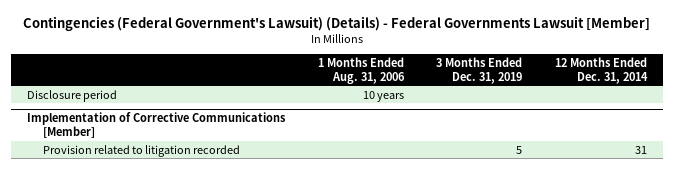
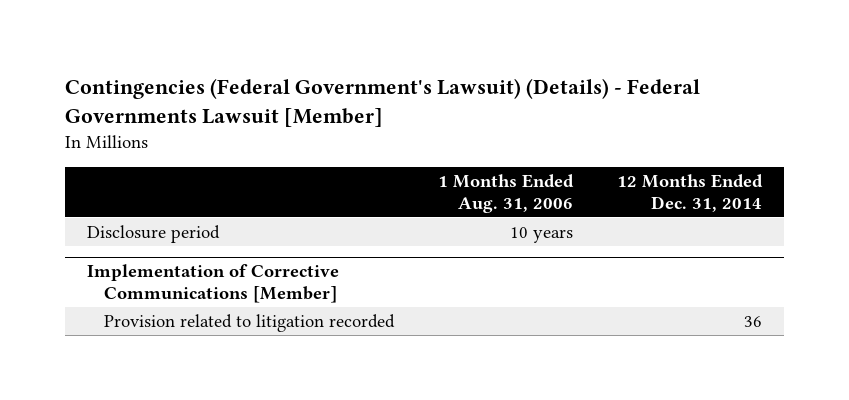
[436,57,523,84] 3 Months Ended Dec. 31, 2019 -> none
[634,145,647,154] 31 -> [744,316,763,328] 36

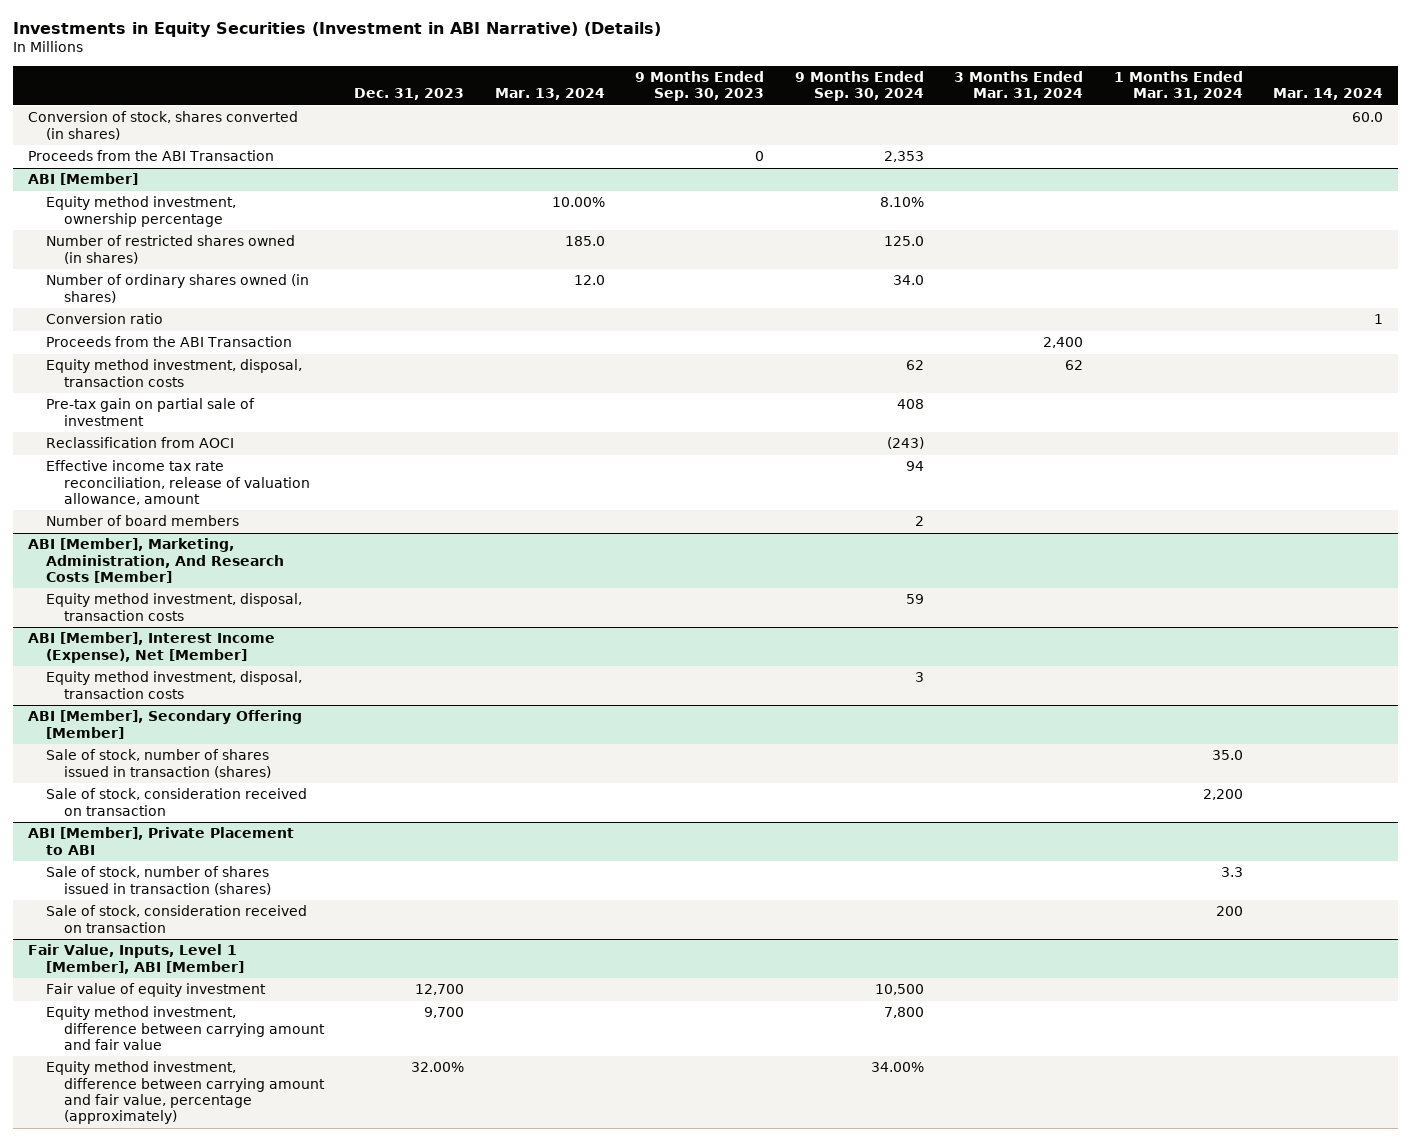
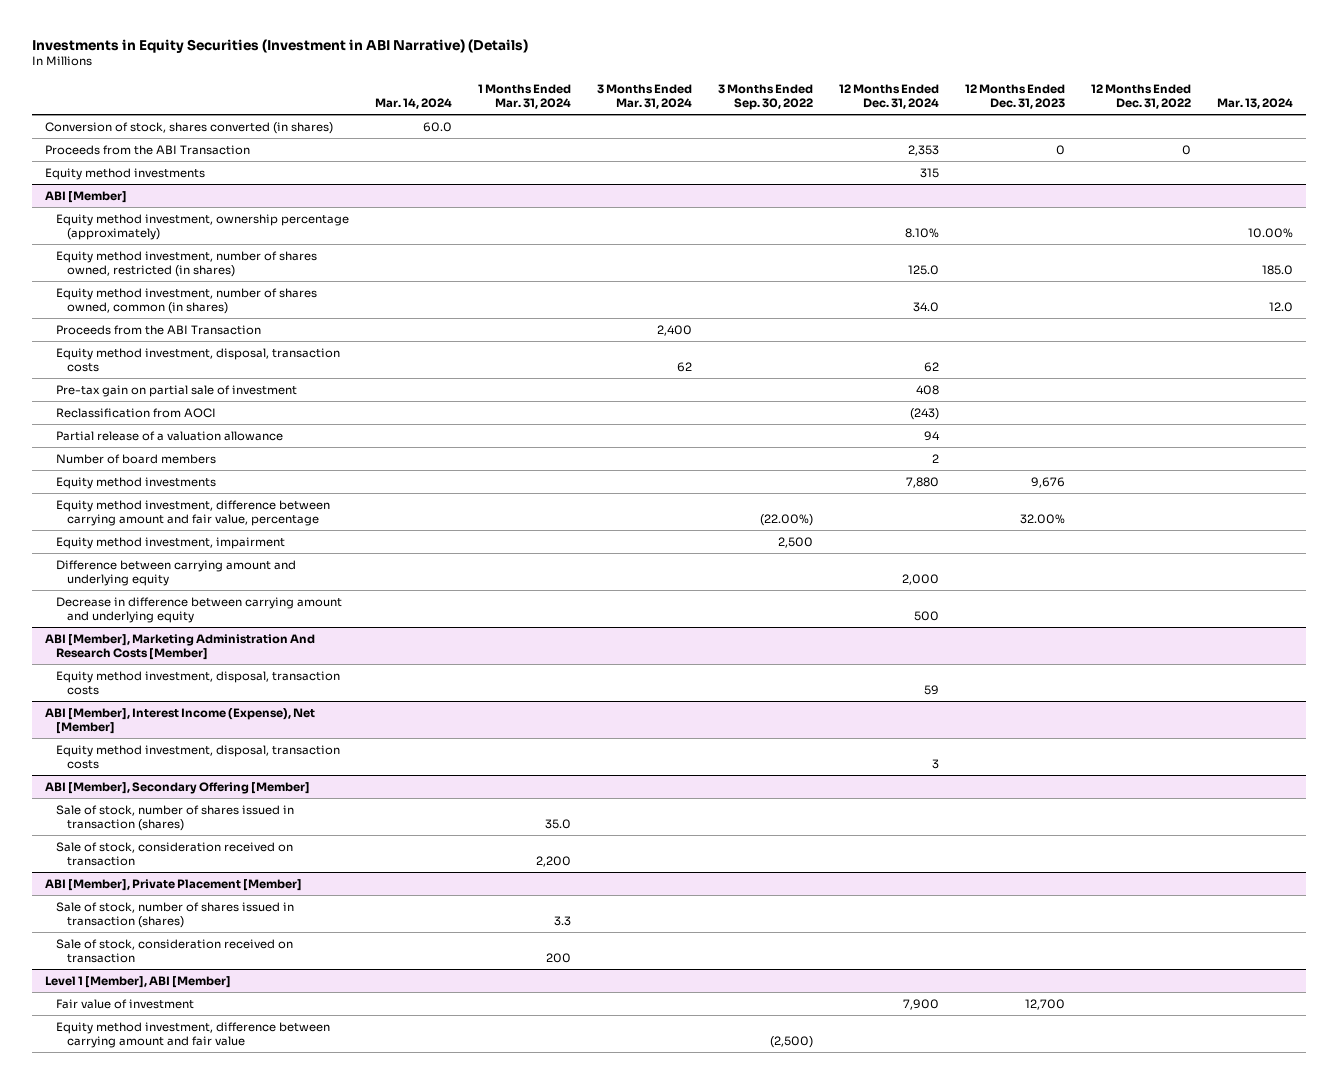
[354,88,465,101] Dec. 31, 2023 -> none
[635,70,765,102] 9 Months Ended Sep. 30, 2023 -> none
[794,70,924,102] 9 Months Ended Sep. 30, 2024 -> none
none -> [717,83,813,110] 3 Months Ended Sep. 30, 2022
none -> [838,83,939,109] 12 Months Ended Dec. 31, 2024
none -> [964,83,1065,109] 12 Months Ended Dec. 31, 2023
none -> [1090,83,1191,109] 12 Months Ended Dec. 31, 2022
none -> [44,167,205,180] Equity method investments
[45,313,163,325] Conversion ratio -> none
[45,196,236,227] Equity method investment, ownership percentage -> [56,213,350,241] Equity method investment, ownership percentage (approximately)
[45,235,295,264] Number of restricted shares owned (in shares) -> [56,250,318,278] Equity method investment, number of shares owned, restricted (in shares)
[45,274,309,303] Number of ordinary shares owned (in shares) -> [56,287,318,315] Equity method investment, number of shares owned, common (in shares)
[45,460,310,506] Effective income tax rate reconciliation, release of valuation allowance, amount -> [56,430,284,441] Partial release of a valuation allowance
none -> [56,476,217,489] Equity method investments
none -> [56,499,331,527] Equity method investment, difference between carrying amount and fair value, percentage
none -> [56,536,286,549] Equity method investment, impairment
none -> [56,559,297,587] Difference between carrying amount and underlying equity
none -> [56,596,343,624] Decrease in difference between carrying amount and underlying equity
[27,538,284,584] ABI [Member], Marketing, Administration, And Research Costs [Member] -> [44,633,315,661] ABI [Member], Marketing Administration And Research Costs [Member]
[27,827,294,855] ABI [Member], Private Placement to ABI -> [44,878,302,891] ABI [Member], Private Placement [Member]
[27,944,244,974] Fair Value, Inputs, Level 1 [Member], ABI [Member] -> [44,975,231,988] Level 1 [Member], ABI [Member]
[45,983,266,998] Fair value of equity investment -> [56,998,195,1009] Fair value of investment
[45,1061,325,1125] Equity method investment, difference between carrying amount and fair value, percentage (approximately) -> none

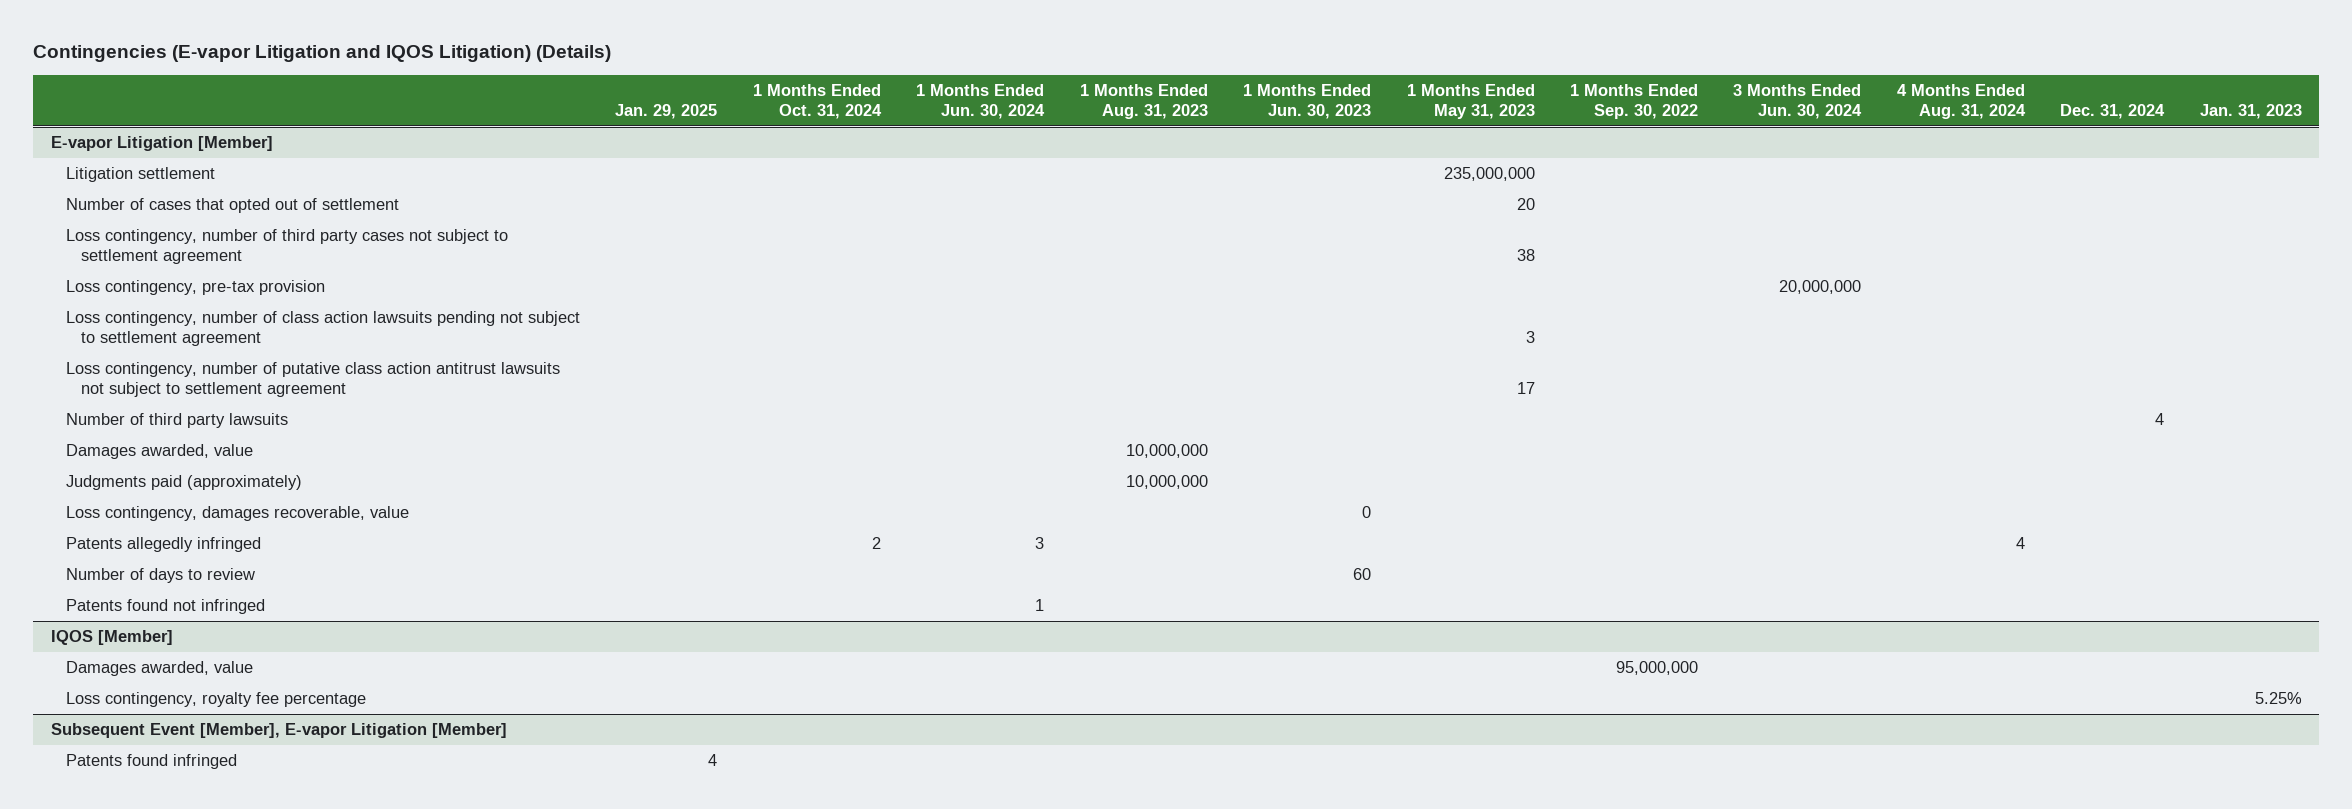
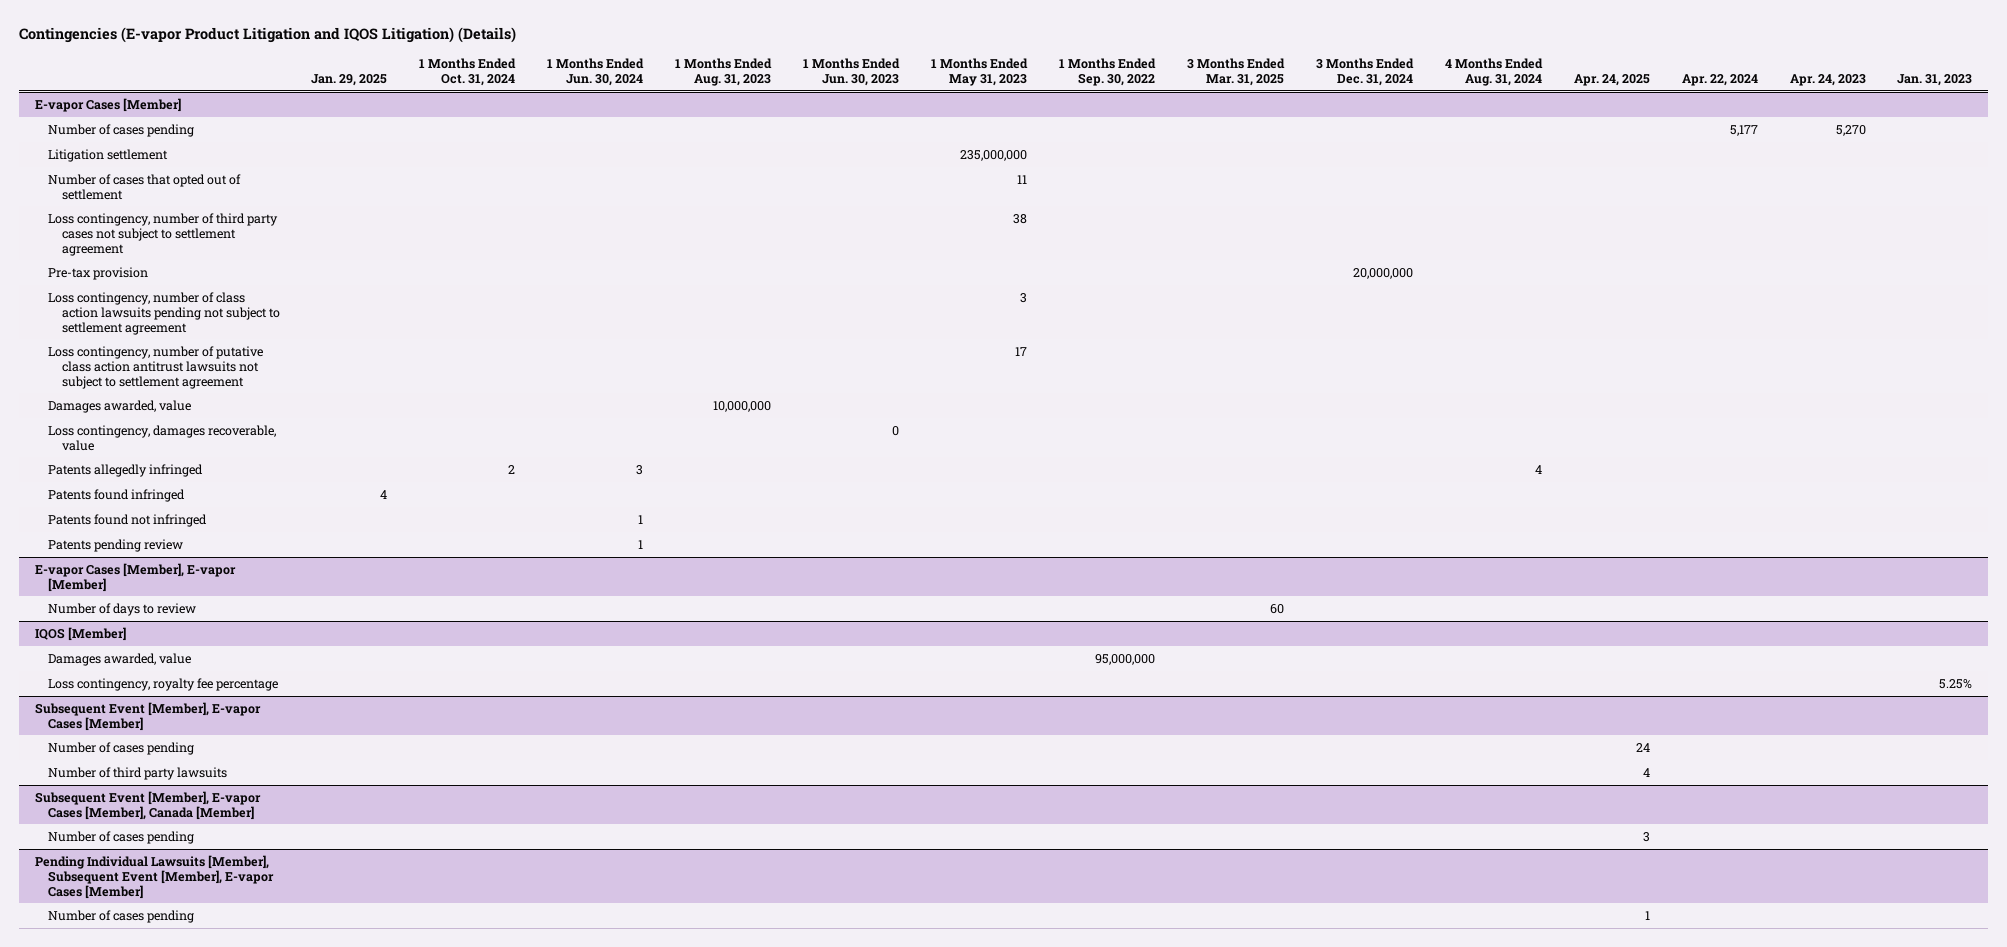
[32,45,611,63] Contingencies (E-vapor Litigation and IQOS Litigation) (Details) -> [19,26,517,43] Contingencies (E-vapor Product Litigation and IQOS Litigation) (Details)
[1733,83,1863,119] 3 Months Ended Jun. 30, 2024 -> none
[2060,103,2166,119] Dec. 31, 2024 -> none
none -> [1186,58,1285,87] 3 Months Ended Mar. 31, 2025
none -> [1315,58,1414,87] 3 Months Ended Dec. 31, 2024
none -> [1573,74,1650,87] Apr. 24, 2025
none -> [1681,74,1758,87] Apr. 22, 2024
none -> [1789,74,1866,87] Apr. 24, 2023
[50,136,273,152] E-vapor Litigation [Member] -> [34,97,181,112] E-vapor Cases [Member]
none -> [48,123,195,137] Number of cases pending
[1516,198,1535,211] 20 -> [1017,174,1028,184] 11
[66,280,326,296] Loss contingency, pre-tax provision -> [48,266,149,280] Pre-tax provision
[66,413,289,429] Number of third party lawsuits -> none
[66,475,303,491] Judgments paid (approximately) -> none
[66,568,256,584] Number of days to review -> none
none -> [48,488,186,502] Patents found infringed
none -> [48,538,184,552] Patents pending review
none -> [34,562,236,592] E-vapor Cases [Member], E-vapor [Member]
none -> [48,602,197,616] Number of days to review
[66,754,238,770] Patents found infringed -> none
[50,723,507,739] Subsequent Event [Member], E-vapor Litigation [Member] -> [34,701,261,731] Subsequent Event [Member], E-vapor Cases [Member]
none -> [48,741,195,755] Number of cases pending
none -> [48,766,228,780] Number of third party lawsuits
none -> [34,790,261,820] Subsequent Event [Member], E-vapor Cases [Member], Canada [Member]
none -> [48,830,195,844] Number of cases pending
none -> [34,854,275,899] Pending Individual Lawsuits [Member], Subsequent Event [Member], E-vapor Cases [Member]
none -> [48,909,195,923] Number of cases pending

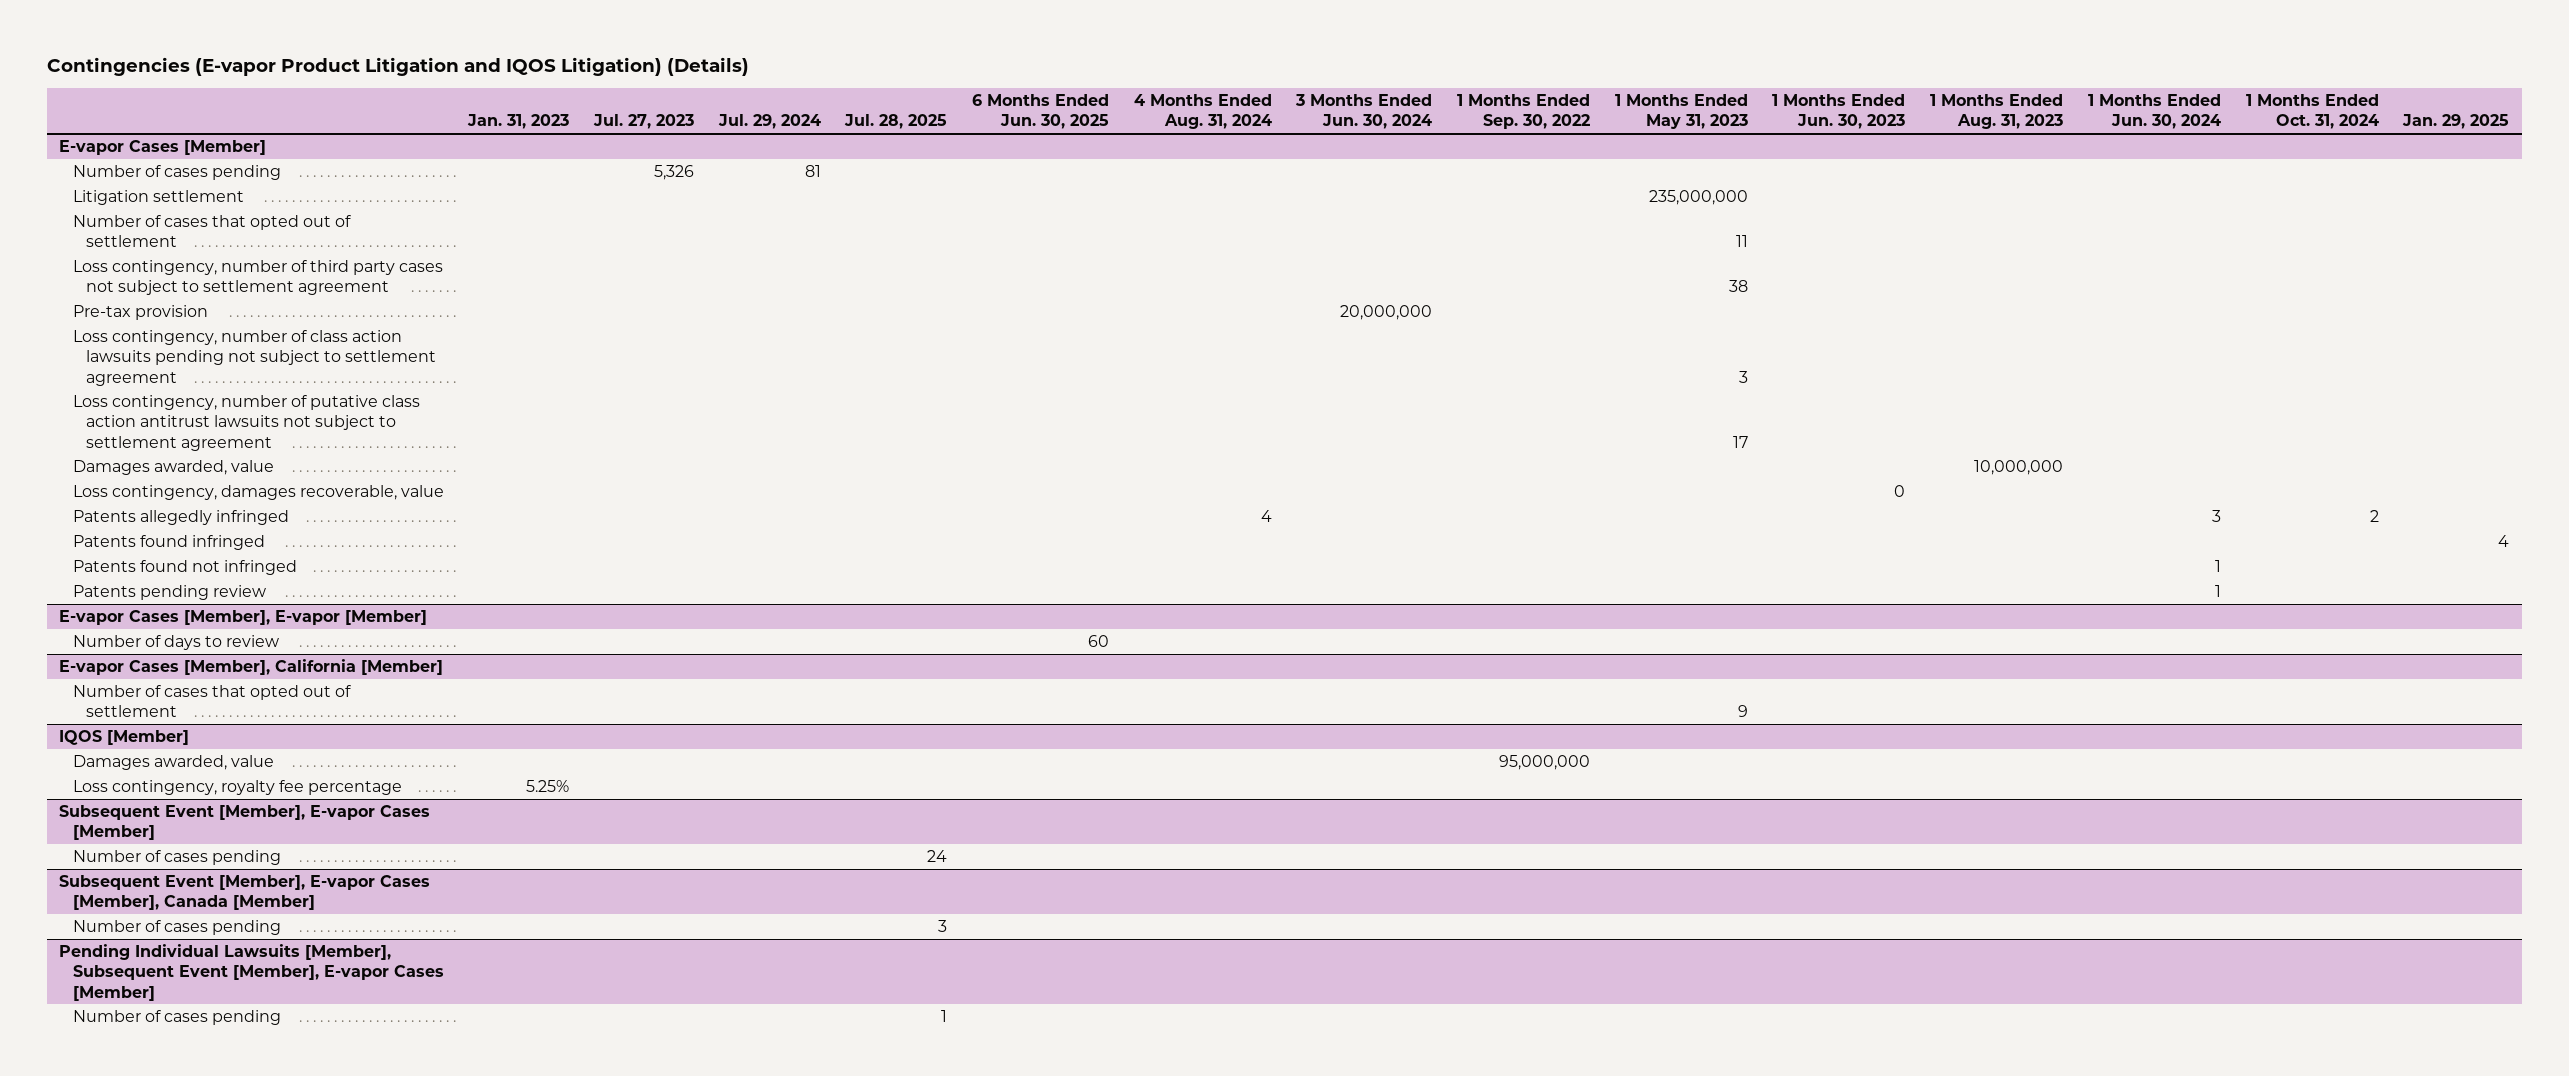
[1186,58,1285,87] 3 Months Ended Mar. 31, 2025 -> none
[1315,58,1414,87] 3 Months Ended Dec. 31, 2024 -> none
[1573,74,1650,87] Apr. 24, 2025 -> none
[1681,74,1758,87] Apr. 22, 2024 -> none
[1789,74,1866,87] Apr. 24, 2023 -> none
none -> [592,114,694,130] Jul. 27, 2023
none -> [717,114,821,130] Jul. 29, 2024
none -> [844,114,948,130] Jul. 28, 2025
none -> [972,94,1110,130] 6 Months Ended Jun. 30, 2025
none -> [1295,94,1433,130] 3 Months Ended Jun. 30, 2024
none -> [59,658,444,675] E-vapor Cases [Member], California [Member]
none -> [72,684,351,718] Number of cases that opted out of settlement
[48,766,228,780] Number of third party lawsuits -> none

